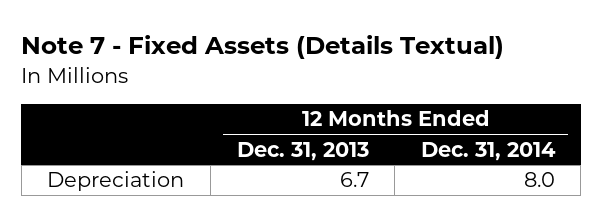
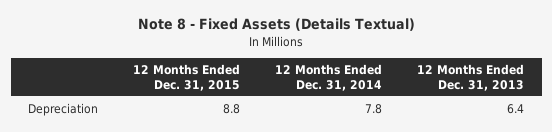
[21,35,505,60] Note 7 - Fixed Assets (Details Textual) -> [138,18,416,32] Note 8 - Fixed Assets (Details Textual)
none -> [133,63,241,91] 12 Months Ended Dec. 31, 2015
[339,172,369,188] 6.7 -> [507,104,525,115] 6.4
[523,172,555,188] 8.0 -> [365,104,383,115] 7.8

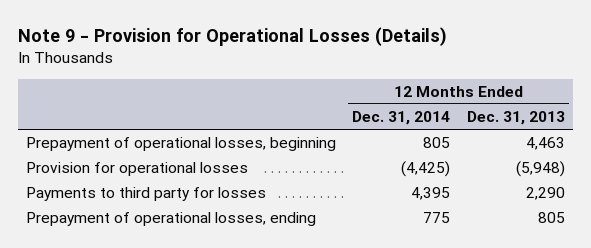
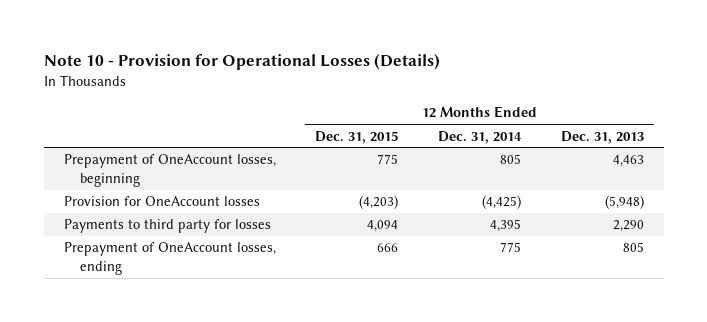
[17,26,447,46] Note 9 - Provision for Operational Losses (Details) -> [43,53,440,71] Note 10 - Provision for Operational Losses (Details)
none -> [315,130,399,144] Dec. 31, 2015
[25,137,336,152] Prepayment of operational losses, beginning -> [63,154,276,187] Prepayment of OneAccount losses, beginning
[25,162,248,177] Provision for operational losses -> [63,196,260,207] Provision for OneAccount losses
[25,212,316,227] Prepayment of operational losses, ending -> [63,242,276,275] Prepayment of OneAccount losses, ending

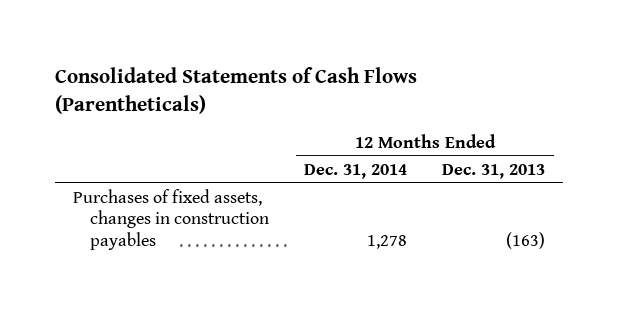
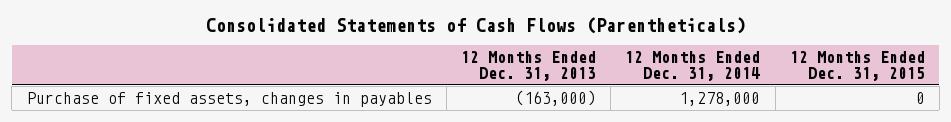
none -> [789,50,925,81] 12 Months Ended Dec. 31, 2015
[72,189,270,250] Purchases of fixed assets, changes in construction payables -> [26,91,432,107] Purchase of fixed assets, changes in payables
[367,234,408,249] 1,278 -> [679,91,761,106] 1,278,000
[506,231,546,249] (163) -> [514,89,596,106] (163,000)

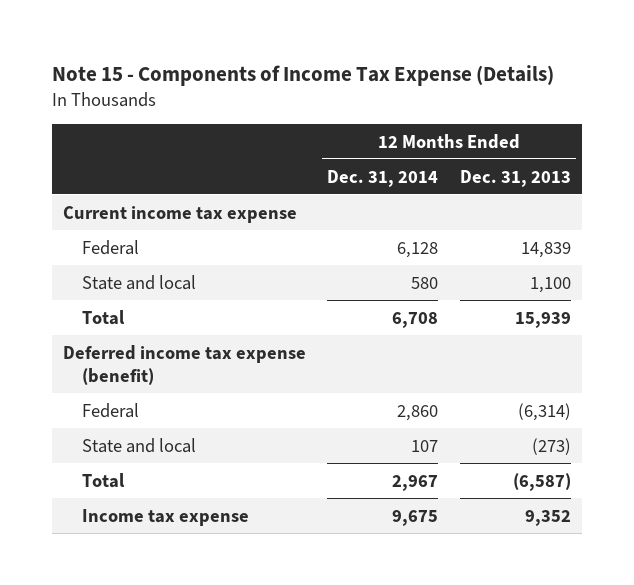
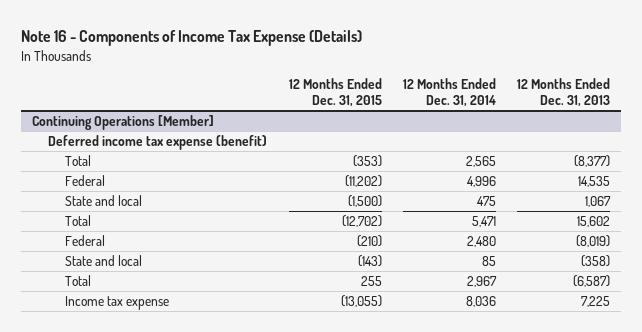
[52,64,555,86] Note 15 - Components of Income Tax Expense (Details) -> [21,30,363,47] Note 16 - Components of Income Tax Expense (Details)
none -> [288,78,382,108] 12 Months Ended Dec. 31, 2015
[62,205,297,223] Current income tax expense -> none
[81,239,139,255] Federal -> none
[81,274,196,290] State and local -> none
[81,309,125,325] Total -> none
none -> [31,114,214,130] Continuing Operations [Member]
none -> [65,154,92,166] Total
[397,404,439,421] 2,860 -> [466,175,496,187] 4,996
[517,402,571,421] (6,314) -> [578,175,611,187] 14,535
[411,439,439,452] 107 -> [476,195,496,206] 475
[531,437,571,455] (273) -> [585,195,612,207] 1,067
none -> [65,214,92,226] Total
none -> [65,234,106,246] Federal
none -> [65,254,143,266] State and local
[392,509,439,526] 9,675 -> [465,295,496,307] 8,036
[524,509,571,526] 9,352 -> [581,295,611,307] 7,225

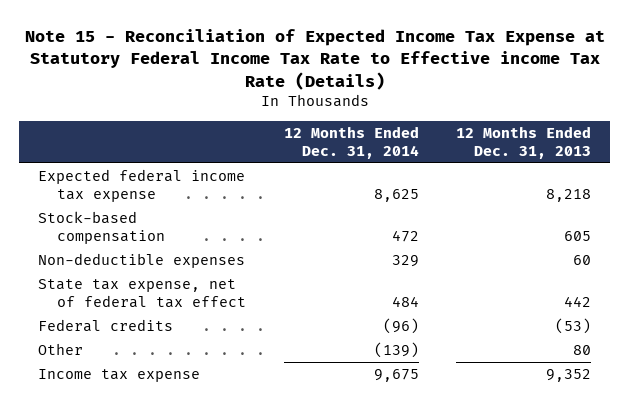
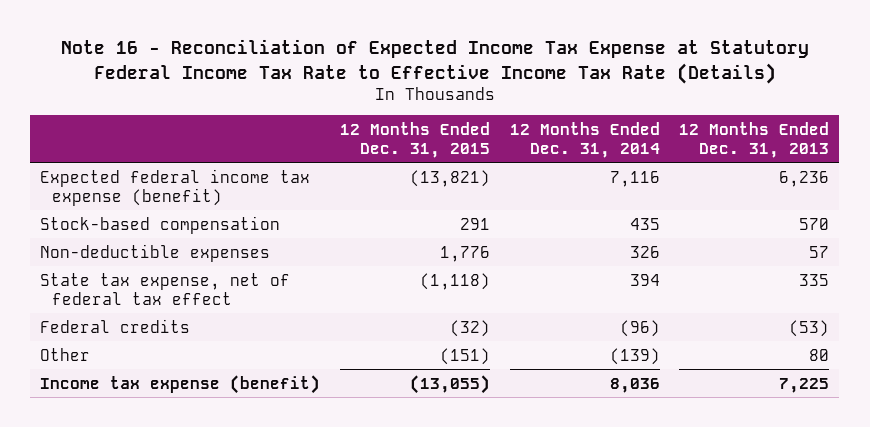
[24,28,605,90] Note 15 - Reconciliation of Expected Income Tax Expense at Statutory Federal Income Tax Rate to Effective income Tax Rate (Details) -> [60,39,809,84] Note 16 - Reconciliation of Expected Income Tax Expense at Statutory Federal Income Tax Rate to Effective Income Tax Rate (Details)
none -> [339,121,490,158] 12 Months Ended Dec. 31, 2015
[38,169,246,202] Expected federal income tax expense -> [40,168,311,206] Expected federal income tax expense (benefit)
[373,188,419,202] 8,625 -> [609,170,660,187] 7,116
[546,188,592,202] 8,218 -> [779,170,830,187] 6,236
[391,229,419,242] 472 -> [629,217,660,230] 435
[564,230,592,241] 605 -> [799,217,830,230] 570
[391,255,419,268] 329 -> [629,245,660,258] 326
[573,255,592,266] 60 -> [809,245,830,258] 57
[391,295,419,307] 484 -> [629,273,660,286] 394
[564,295,592,307] 442 -> [799,273,830,286] 335
[38,369,201,383] Income tax expense -> [40,374,321,394] Income tax expense (benefit)
[373,369,419,383] 9,675 -> [609,377,660,393] 8,036
[546,369,592,383] 9,352 -> [779,377,830,393] 7,225

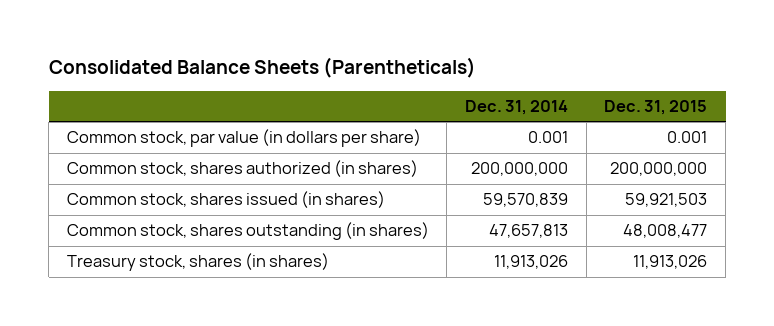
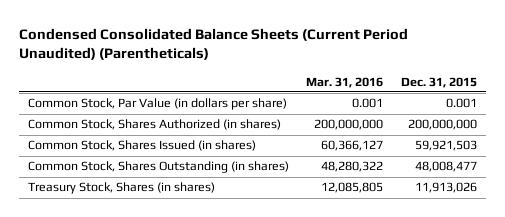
[48,57,476,79] Consolidated Balance Sheets (Parentheticals) -> [19,27,409,61] Condensed Consolidated Balance Sheets (Current Period Unaudited) (Parentheticals)
[465,99,569,115] Dec. 31, 2014 -> none
none -> [306,76,384,88] Mar. 31, 2016
[66,129,421,148] Common stock, par value (in dollars per share) -> [27,98,287,111] Common Stock, Par Value (in dollars per share)
[66,160,418,178] Common stock, shares authorized (in shares) -> [27,119,281,131] Common Stock, Shares Authorized (in shares)
[66,191,385,209] Common stock, shares issued (in shares) -> [27,140,256,152] Common Stock, Shares Issued (in shares)
[66,222,429,241] Common stock, shares outstanding (in shares) -> [27,161,289,174] Common Stock, Shares Outstanding (in shares)
[66,253,329,272] Treasury stock, shares (in shares) -> [27,182,215,195] Treasury Stock, Shares (in shares)

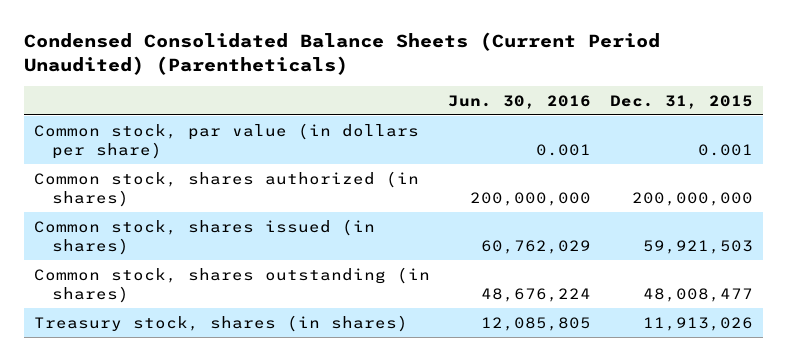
[306,76,384,88] Mar. 31, 2016 -> none
none -> [448,94,592,109] Jun. 30, 2016
[27,98,287,111] Common Stock, Par Value (in dollars per share) -> [33,122,419,160] Common stock, par value (in dollars per share)
[27,119,281,131] Common Stock, Shares Authorized (in shares) -> [33,170,419,208] Common stock, shares authorized (in shares)
[27,140,256,152] Common Stock, Shares Issued (in shares) -> [33,218,375,256] Common stock, shares issued (in shares)
[27,161,289,174] Common Stock, Shares Outstanding (in shares) -> [33,266,430,304] Common stock, shares outstanding (in shares)
[27,182,215,195] Treasury Stock, Shares (in shares) -> [33,314,408,332] Treasury stock, shares (in shares)

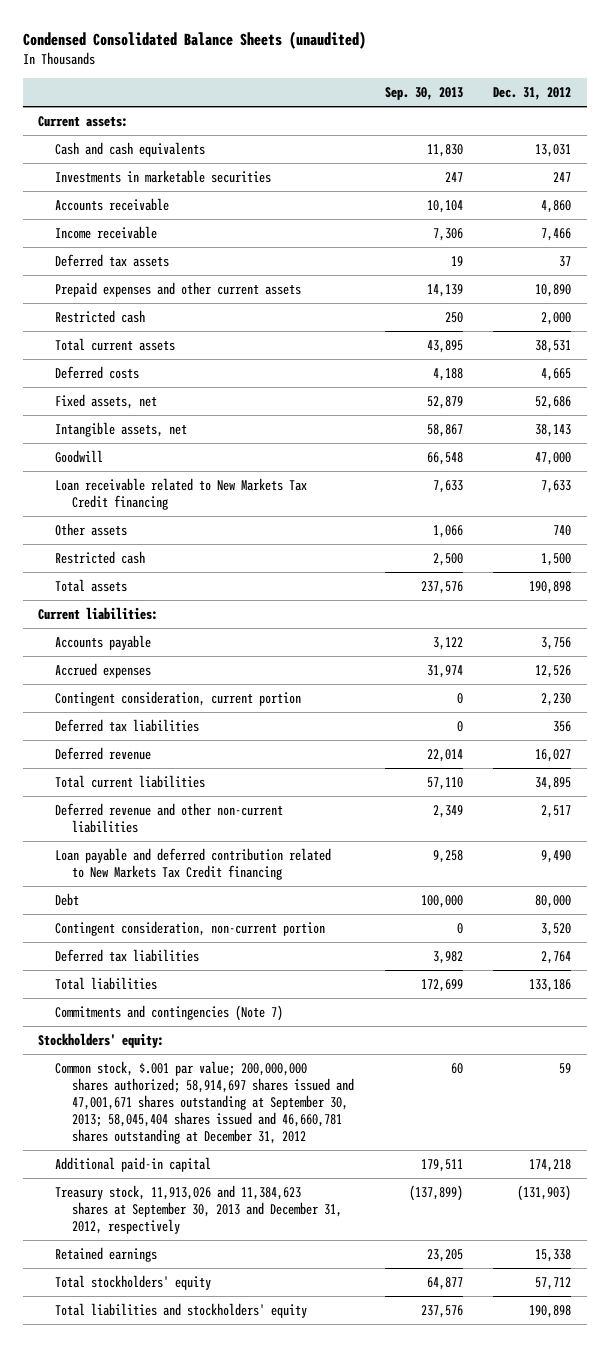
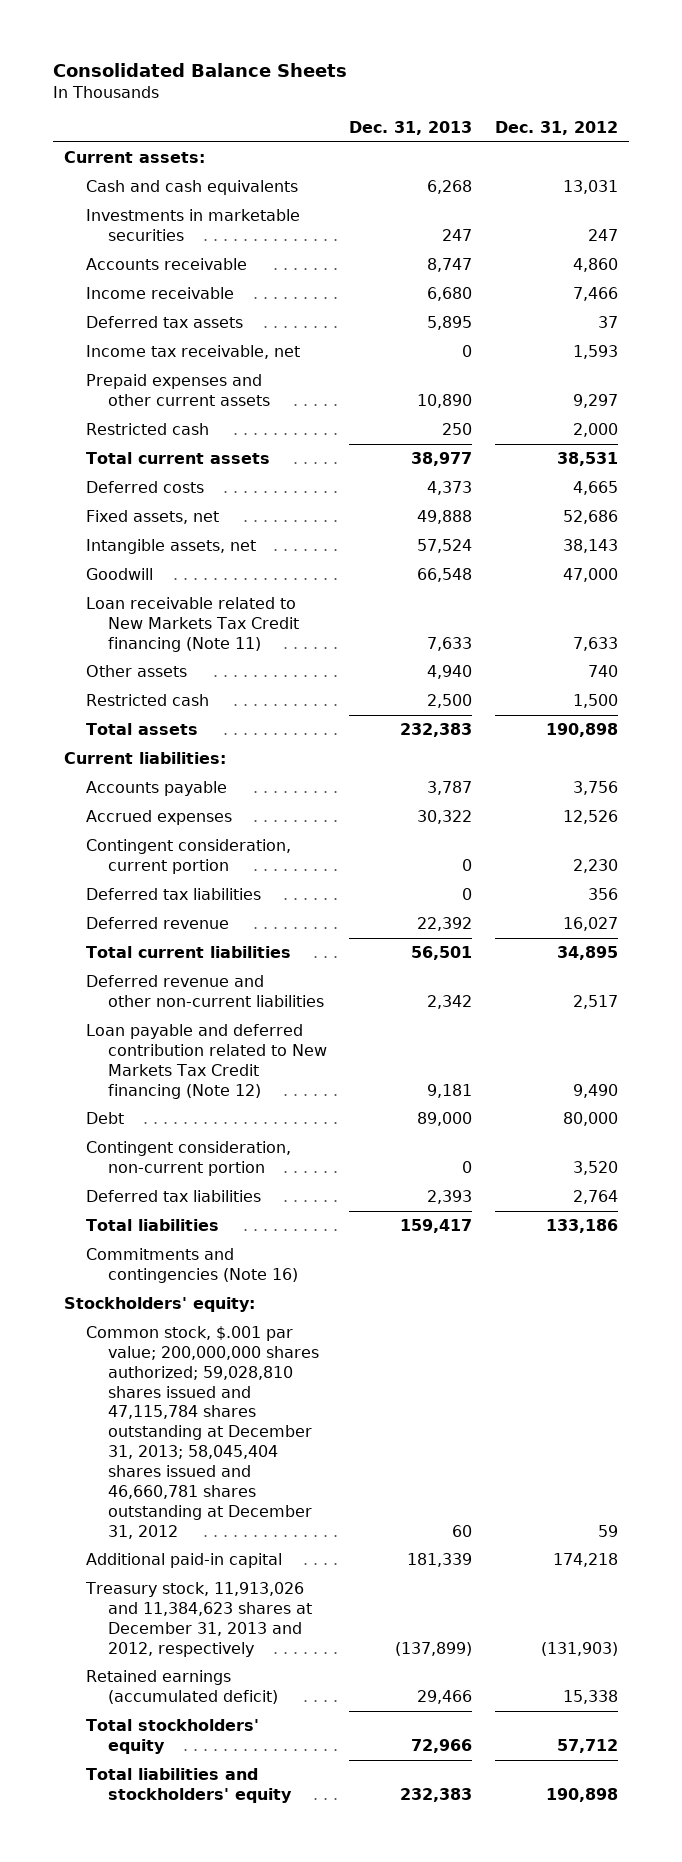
[22,30,366,49] Condensed Consolidated Balance Sheets (unaudited) -> [52,62,347,77] Consolidated Balance Sheets
[384,86,463,100] Sep. 30, 2013 -> none
none -> [349,121,473,136] Dec. 31, 2013
none -> [85,345,300,360] Income tax receivable, net
[535,283,572,297] 10,890 -> [572,393,618,408] 9,297
[55,477,308,510] Loan receivable related to New Markets Tax Credit financing -> [85,597,299,652] Loan receivable related to New Markets Tax Credit financing (Note 11)
[55,847,332,880] Loan payable and deferred contribution related to New Markets Tax Credit financing -> [85,1024,327,1099] Loan payable and deferred contribution related to New Markets Tax Credit financing (Note 12)
[55,1004,284,1021] Commitments and contingencies (Note 7) -> [85,1248,298,1283] Commitments and contingencies (Note 16)
[55,1060,354,1144] Common stock, $.001 par value; 200,000,000 shares authorized; 58,914,697 shares issued and 47,001,671 shares outstanding at September 30, 2013; 58,045,404 shares issued and 46,660,781 shares outstanding at December 31, 2012 -> [85,1326,319,1539] Common stock, $.001 par value; 200,000,000 shares authorized; 59,028,810 shares issued and 47,115,784 shares outstanding at December 31, 2013; 58,045,404 shares issued and 46,660,781 shares outstanding at December 31, 2012
[55,1184,342,1234] Treasury stock, 11,913,026 and 11,384,623 shares at September 30, 2013 and December 31, 2012, respectively -> [84,1582,312,1657] Treasury stock, 11,913,026 and 11,384,623 shares at December 31, 2013 and 2012, respectively
[55,1246,158,1262] Retained earnings -> [85,1670,278,1704] Retained earnings (accumulated deficit)

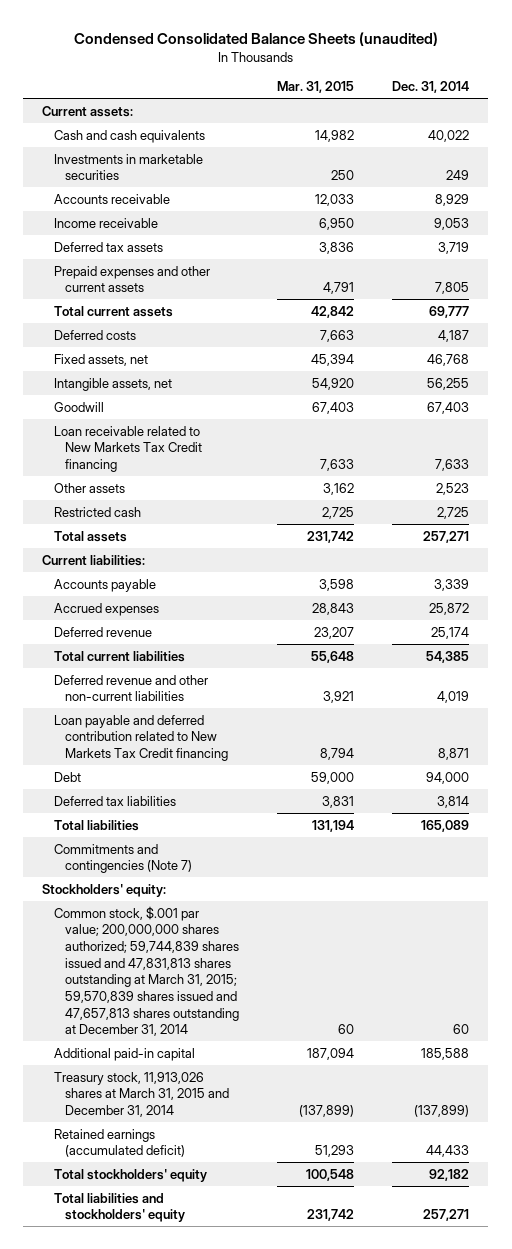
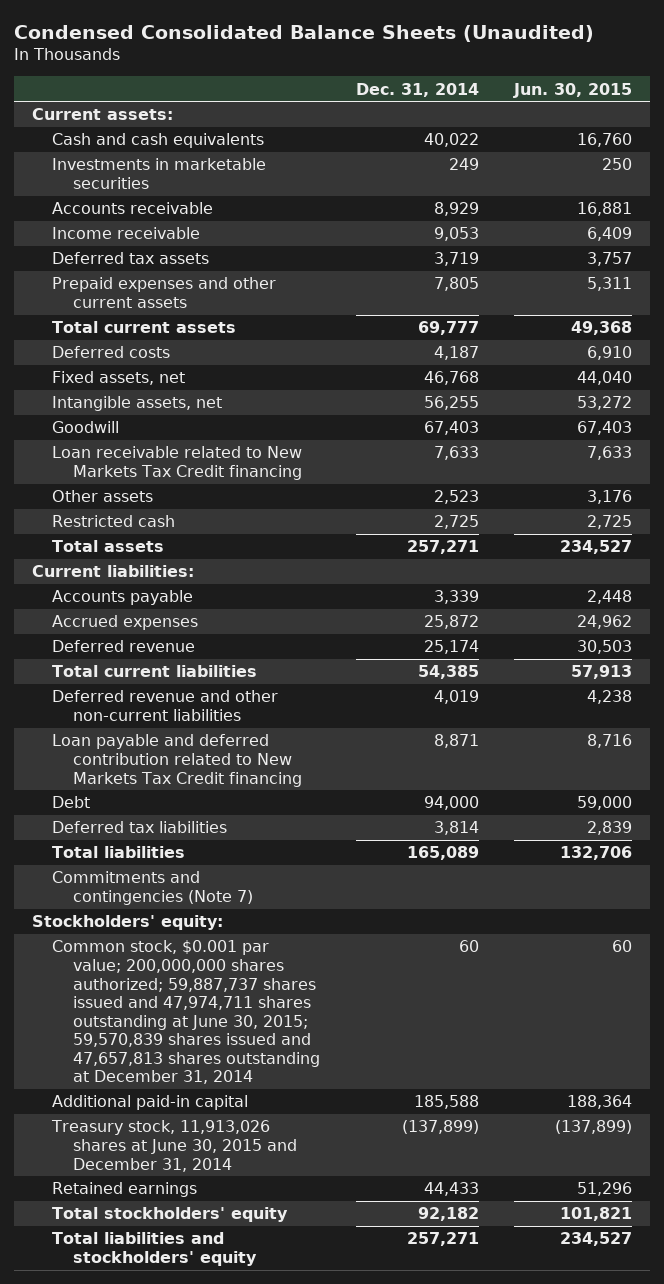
[73,31,438,46] Condensed Consolidated Balance Sheets (unaudited) -> [13,24,594,42] Condensed Consolidated Balance Sheets (Unaudited)
[277,81,355,94] Mar. 31, 2015 -> none
none -> [513,82,633,98] Jun. 30, 2015
[53,905,240,1037] Common stock, $.001 par value; 200,000,000 shares authorized; 59,744,839 shares issued and 47,831,813 shares outstanding at March 31, 2015; 59,570,839 shares issued and 47,657,813 shares outstanding at December 31, 2014 -> [52,940,321,1085] Common stock, $0.001 par value; 200,000,000 shares authorized; 59,887,737 shares issued and 47,974,711 shares outstanding at June 30, 2015; 59,570,839 shares issued and 47,657,813 shares outstanding at December 31, 2014
[53,1071,230,1117] Treasury stock, 11,913,026 shares at March 31, 2015 and December 31, 2014 -> [51,1120,298,1172] Treasury stock, 11,913,026 shares at June 30, 2015 and December 31, 2014
[53,1128,186,1158] Retained earnings (accumulated deficit) -> [52,1182,198,1198] Retained earnings

